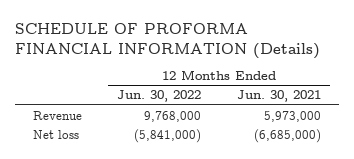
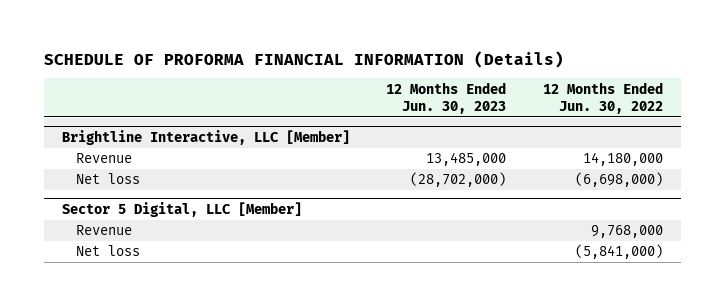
[237,90,322,103] Jun. 30, 2021 -> none
none -> [386,81,507,114] 12 Months Ended Jun. 30, 2023
none -> [61,129,350,145] Brightline Interactive, LLC [Member]
none -> [76,153,133,164] Revenue
none -> [76,173,141,185] Net loss
none -> [61,201,302,217] Sector 5 Digital, LLC [Member]

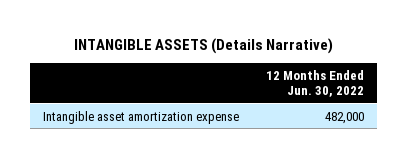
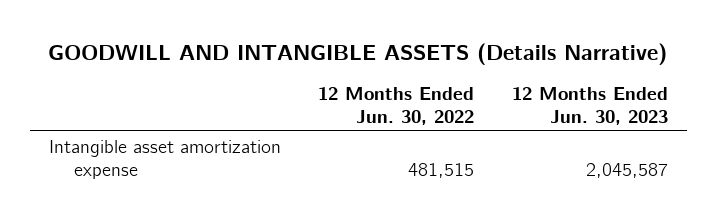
[73,38,333,55] INTANGIBLE ASSETS (Details Narrative) -> [48,42,668,65] GOODWILL AND INTANGIBLE ASSETS (Details Narrative)
none -> [511,87,668,125] 12 Months Ended Jun. 30, 2023
[325,111,365,124] 482,000 -> [408,162,475,178] 481,515

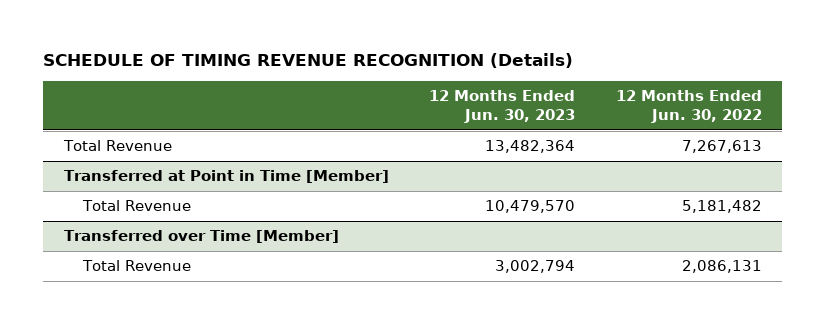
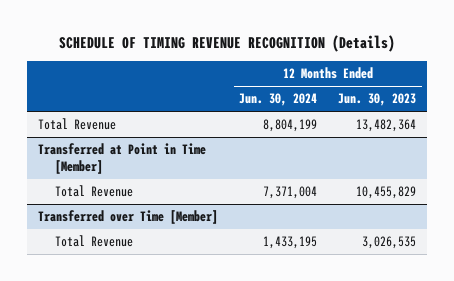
[616,90,763,124] 12 Months Ended Jun. 30, 2022 -> none
none -> [238,93,317,107] Jun. 30, 2024
[485,200,576,214] 10,479,570 -> [356,186,417,200] 10,455,829
[495,260,576,274] 3,002,794 -> [362,236,417,250] 3,026,535

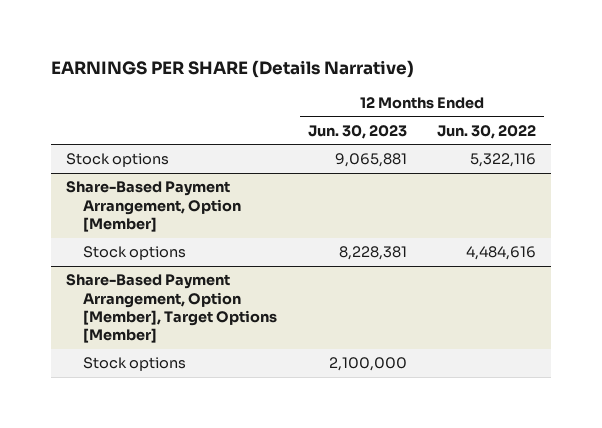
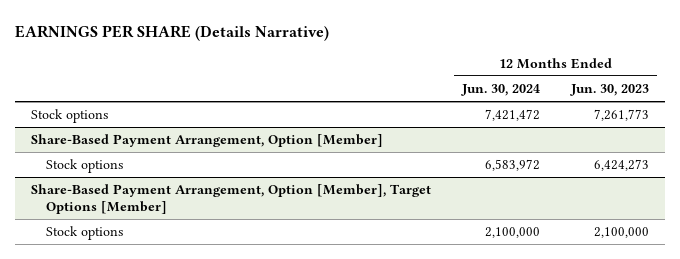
[437,124,537,139] Jun. 30, 2022 -> none
none -> [461,84,541,97] Jun. 30, 2024
[334,153,407,168] 9,065,881 -> [594,109,650,122] 7,261,773
[338,246,407,261] 8,228,381 -> [594,159,650,172] 6,424,273

